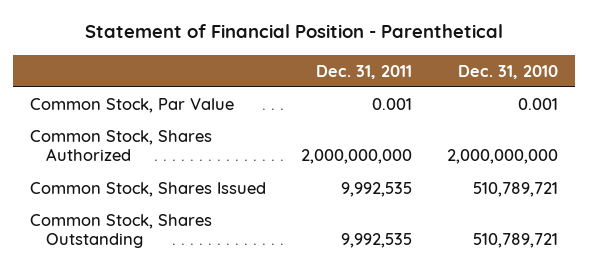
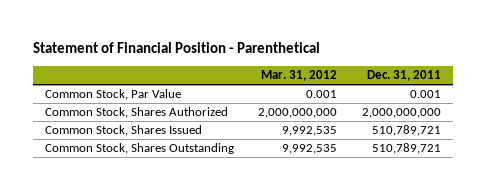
[458,64,559,79] Dec. 31, 2010 -> none
none -> [261,70,338,82] Mar. 31, 2012
[341,181,413,197] 9,992,535 -> [371,125,441,137] 510,789,721
[341,233,413,249] 9,992,535 -> [371,143,441,155] 510,789,721

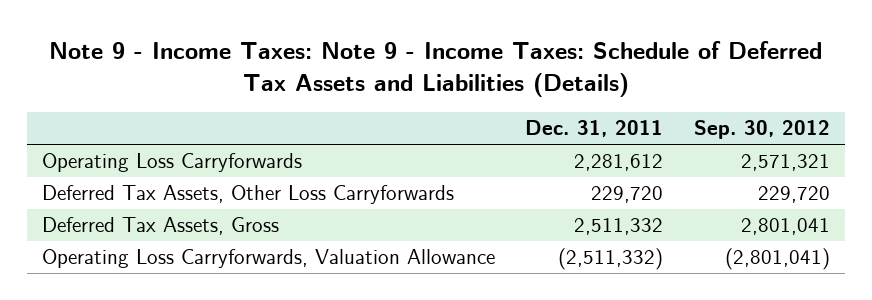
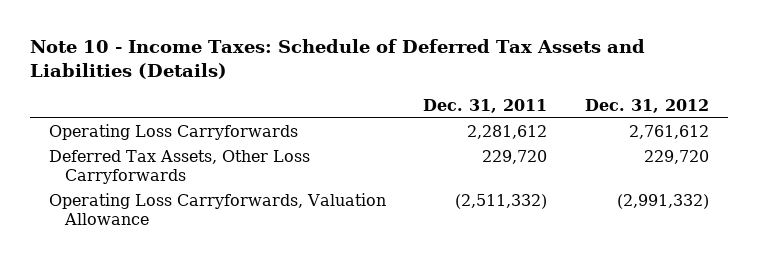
[48,41,822,98] Note 9 - Income Taxes: Note 9 - Income Taxes: Schedule of Deferred Tax Assets and Liabilities (Details) -> [29,39,645,80] Note 10 - Income Taxes: Schedule of Deferred Tax Assets and Liabilities (Details)
[693,120,830,140] Sep. 30, 2012 -> none
none -> [585,98,710,113] Dec. 31, 2012
[42,217,280,236] Deferred Tax Assets, Gross -> none

